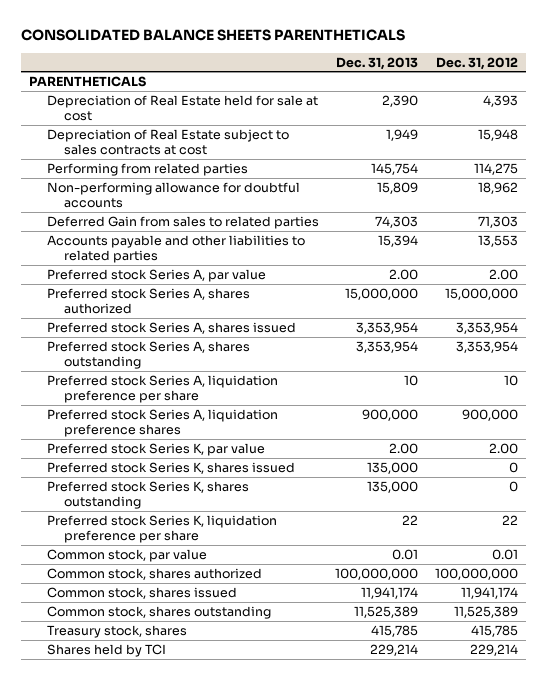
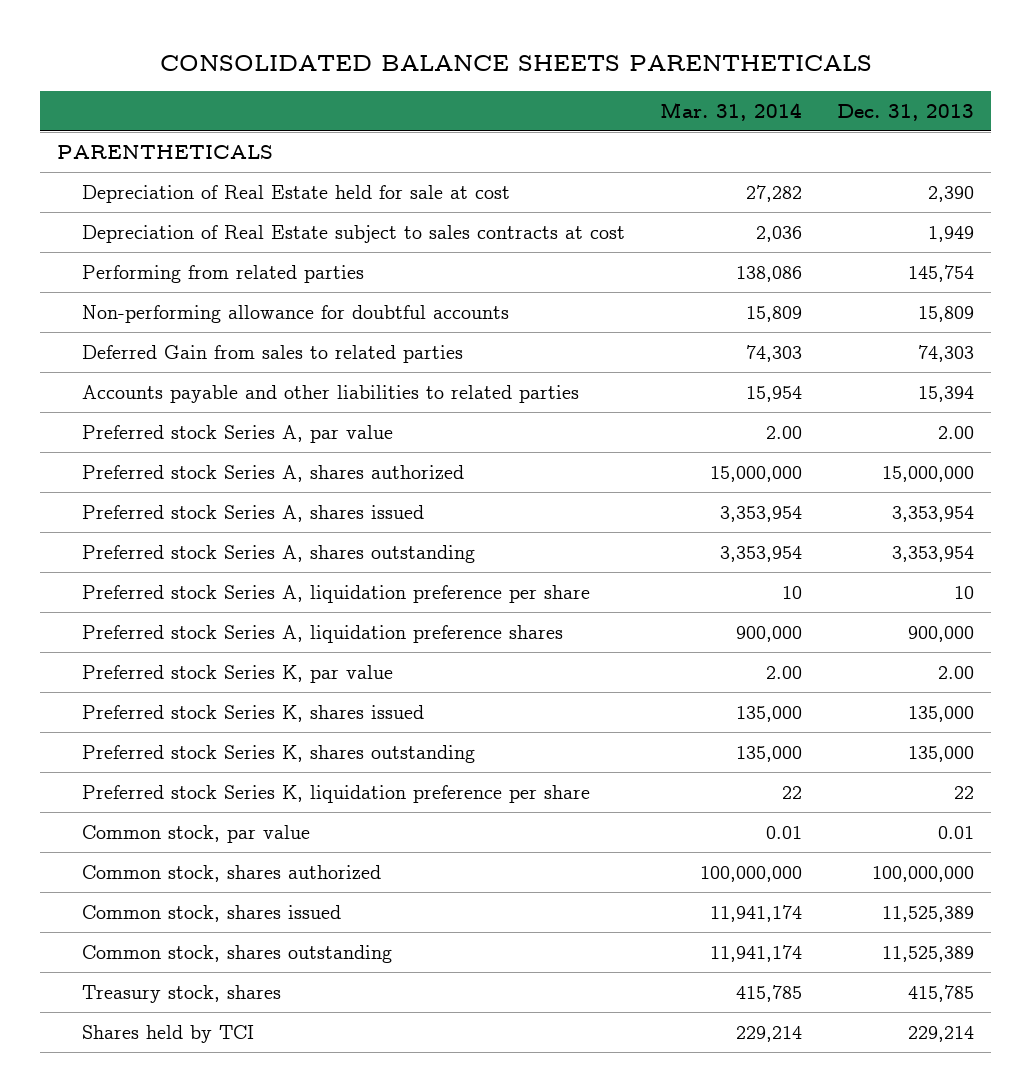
[435,56,518,70] Dec. 31, 2012 -> none
none -> [659,101,802,121] Mar. 31, 2014
[361,586,419,599] 11,941,174 -> [881,905,974,922] 11,525,389

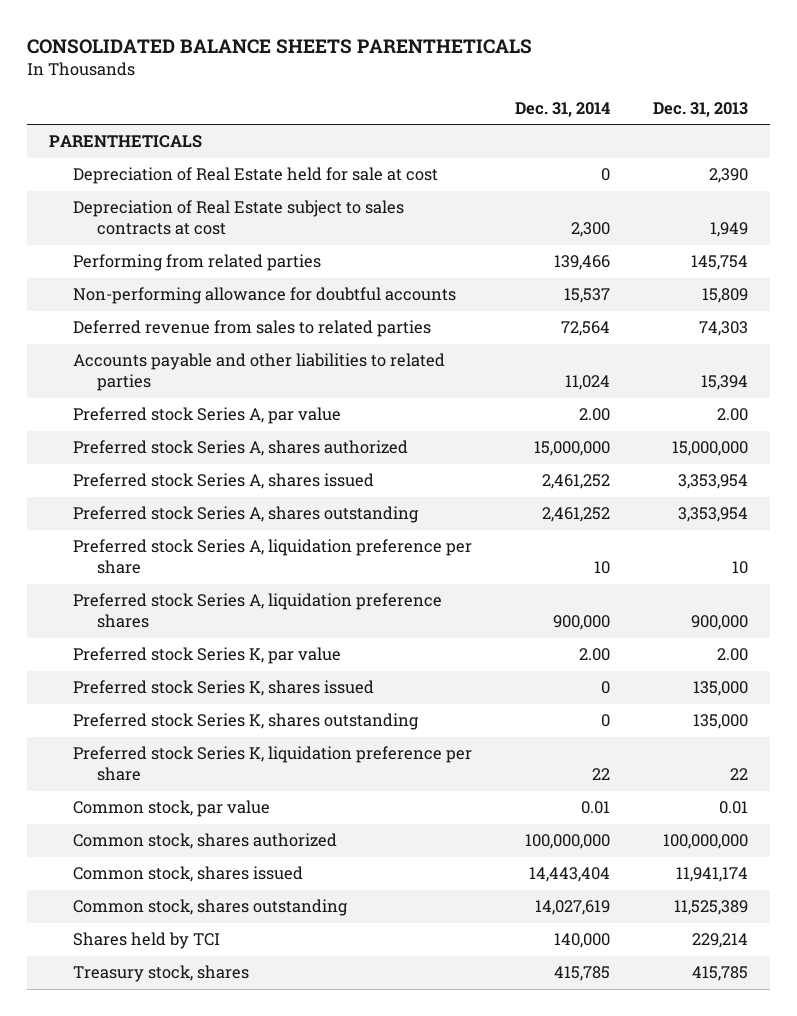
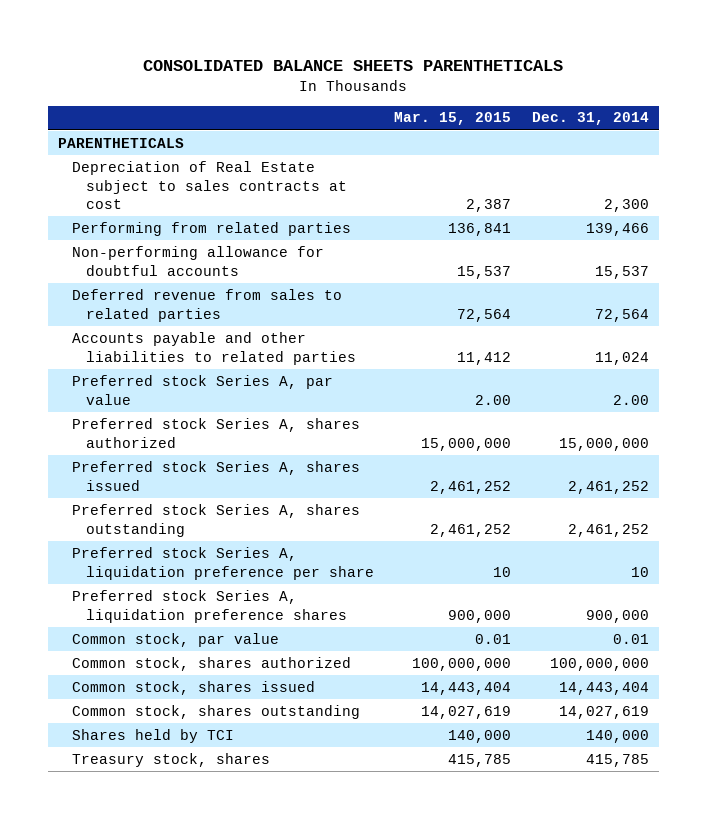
[653,101,749,117] Dec. 31, 2013 -> none
none -> [394,112,512,126] Mar. 15, 2015
[72,167,438,185] Depreciation of Real Estate held for sale at cost -> none
[72,647,341,665] Preferred stock Series K, par value -> none
[72,680,374,697] Preferred stock Series K, shares issued -> none
[72,713,419,731] Preferred stock Series K, shares outstanding -> none
[72,746,472,782] Preferred stock Series K, liquidation preference per share -> none

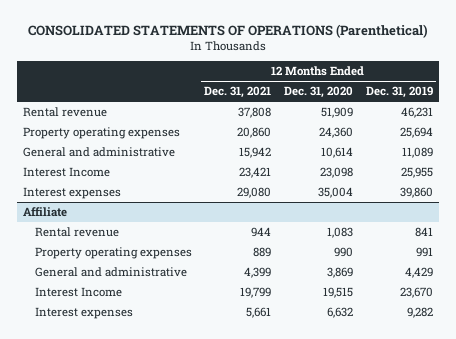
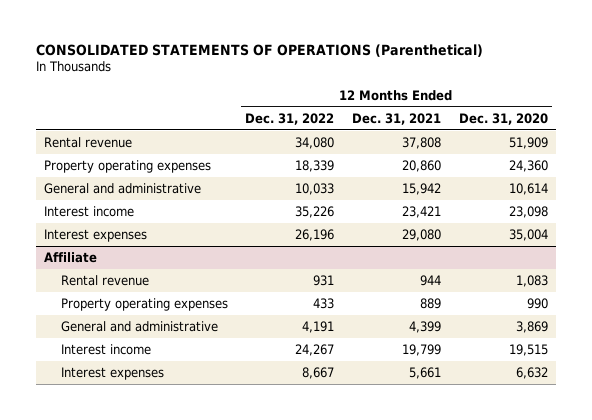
[365,86,433,99] Dec. 31, 2019 -> none
none -> [245,112,335,125] Dec. 31, 2022
[23,167,111,178] Interest Income -> [44,205,135,217] Interest income
[34,287,122,298] Interest Income -> [60,343,151,355] Interest income

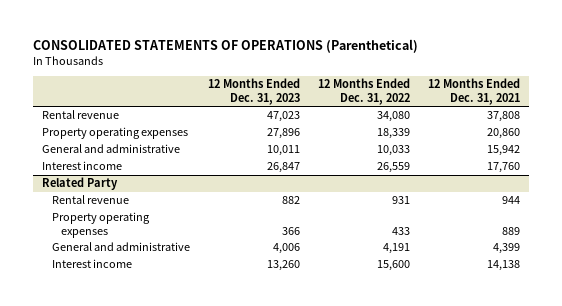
[458,112,548,125] Dec. 31, 2020 -> none
none -> [207,78,300,106] 12 Months Ended Dec. 31, 2023
[44,228,148,242] Interest expenses -> none
[44,251,98,263] Affiliate -> none
[295,205,335,218] 35,226 -> [376,162,410,174] 26,559
[401,205,441,218] 23,421 -> [487,162,521,174] 17,760
none -> [42,177,119,191] Related Party
[60,366,164,380] Interest expenses -> none
[295,343,335,356] 24,267 -> [376,260,410,272] 15,600
[401,343,441,356] 19,799 -> [487,260,521,272] 14,138

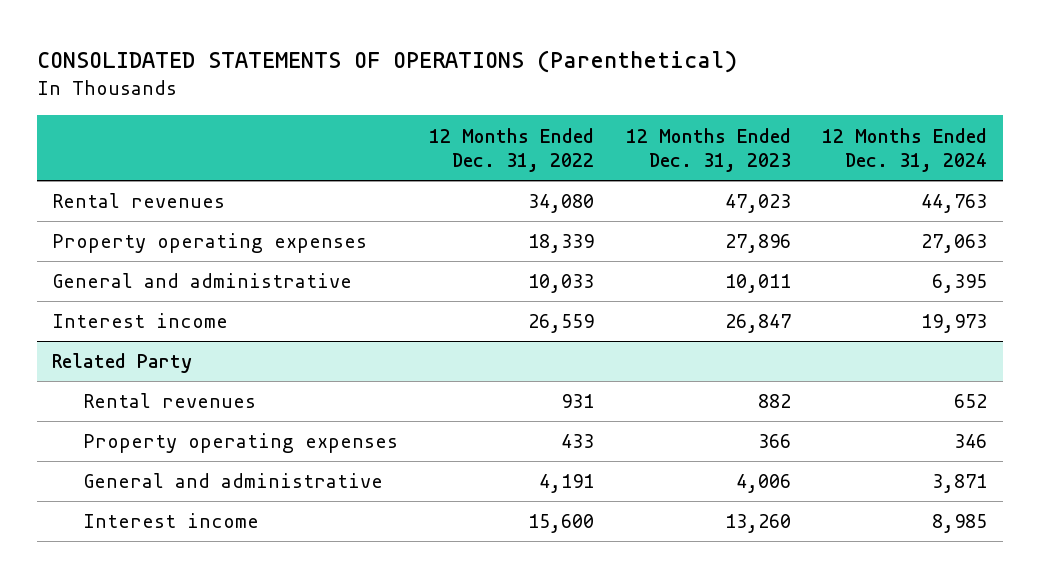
[428,78,521,106] 12 Months Ended Dec. 31, 2021 -> none
none -> [822,127,988,172] 12 Months Ended Dec. 31, 2024
[42,110,120,120] Rental revenue -> [52,193,226,209] Rental revenues
[51,195,129,205] Rental revenue -> [82,393,256,409] Rental revenues

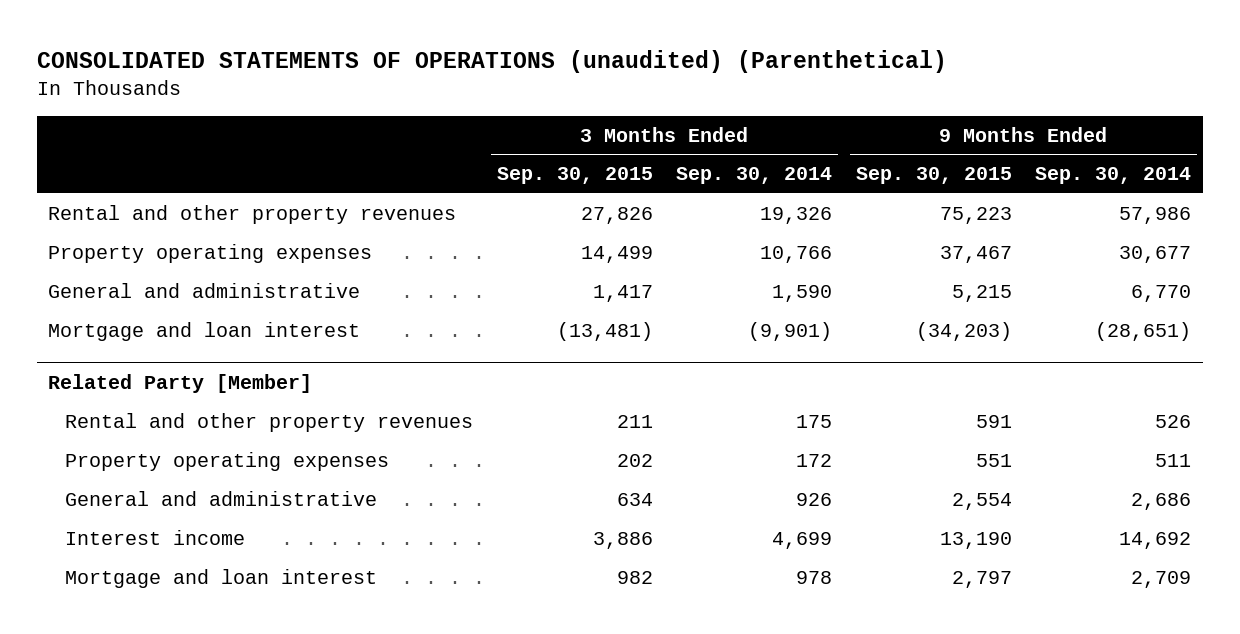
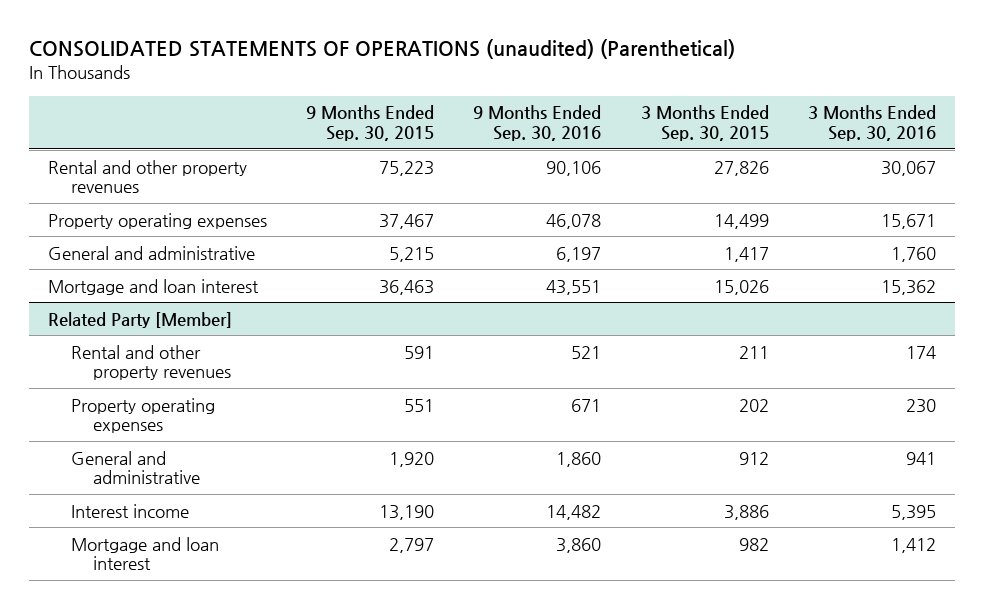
[676,167,833,185] Sep. 30, 2014 -> none
[1035,167,1192,185] Sep. 30, 2014 -> none
none -> [473,105,602,142] 9 Months Ended Sep. 30, 2016
none -> [807,105,936,142] 3 Months Ended Sep. 30, 2016
[556,321,653,341] (13,481) -> [713,279,769,295] 15,026
[915,321,1012,341] (34,203) -> [379,279,435,295] 36,463
[616,492,653,506] 634 -> [738,451,769,465] 912
[951,492,1012,510] 2,554 -> [389,451,435,467] 1,920

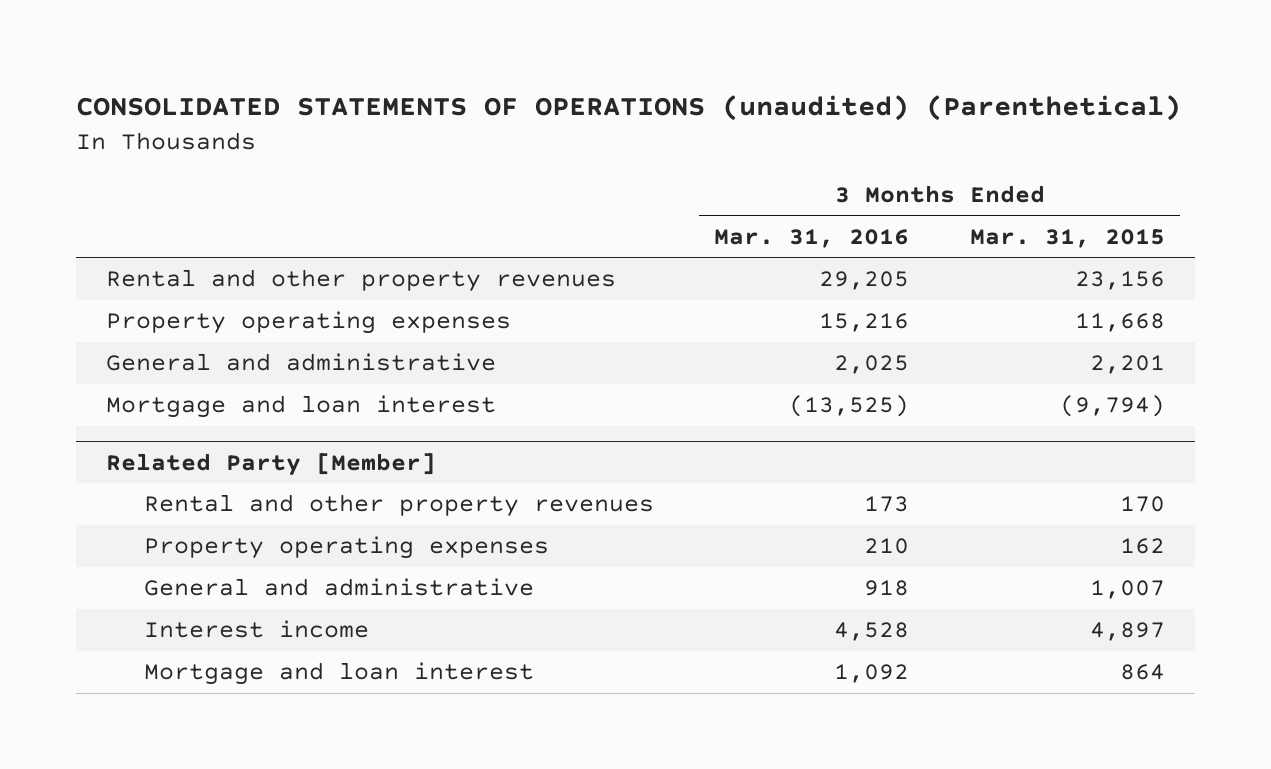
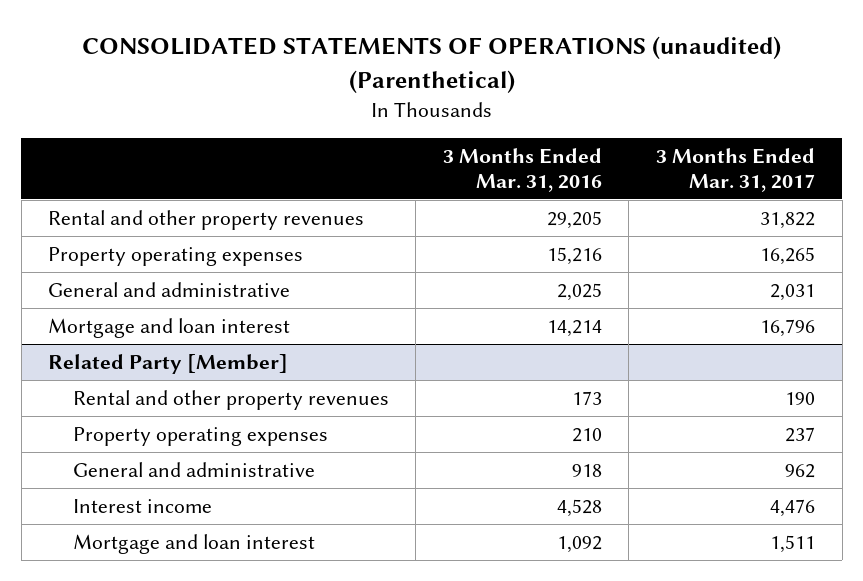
[969,228,1165,248] Mar. 31, 2015 -> none
none -> [656,147,816,192] 3 Months Ended Mar. 31, 2017
[789,395,910,418] (13,525) -> [546,319,602,337] 14,214

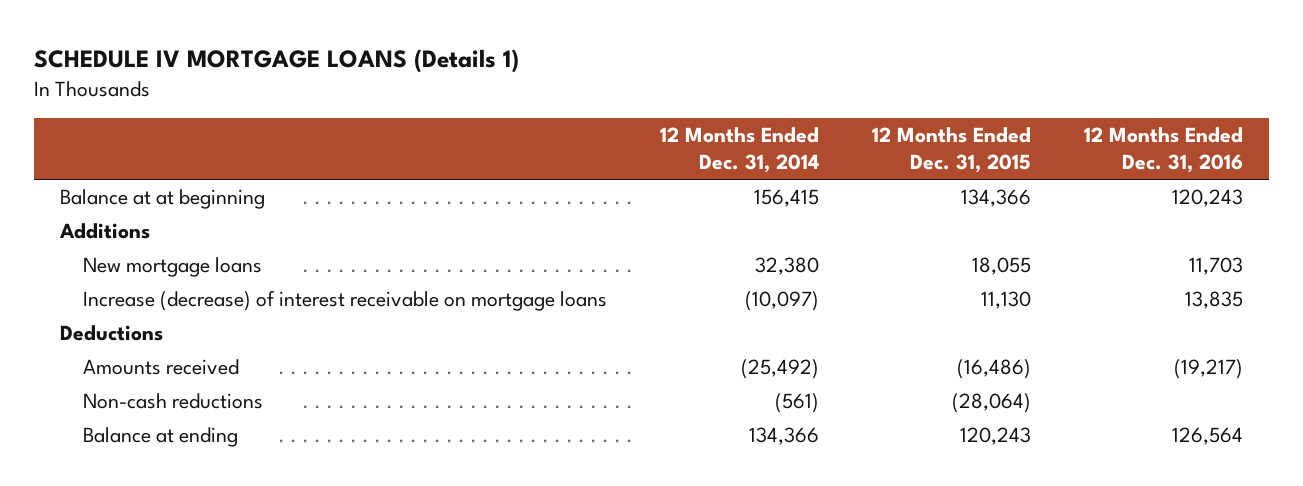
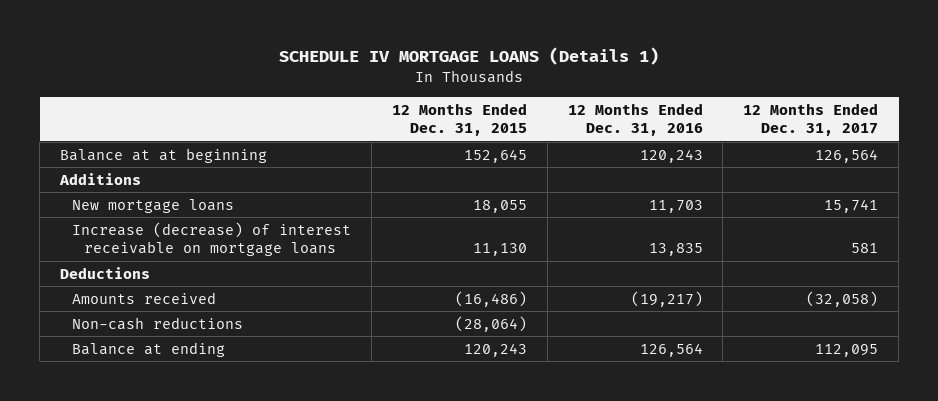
[659,127,819,174] 12 Months Ended Dec. 31, 2014 -> none
none -> [743,102,879,137] 12 Months Ended Dec. 31, 2017
[960,189,1031,208] 134,366 -> [463,148,527,163] 152,645

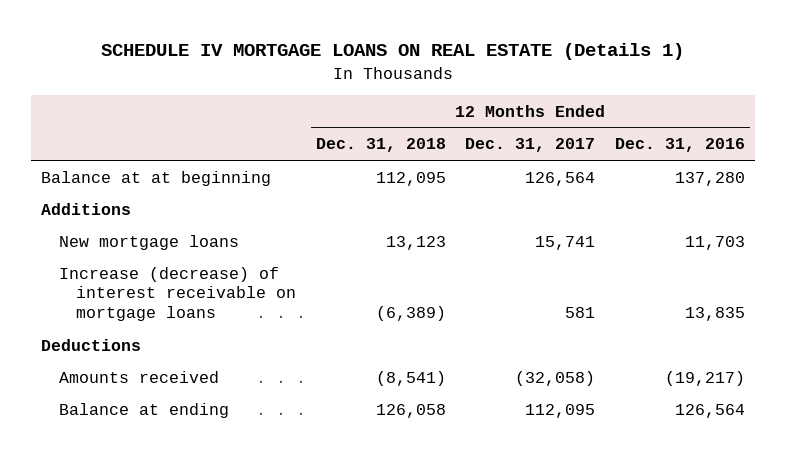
[279,47,660,66] SCHEDULE IV MORTGAGE LOANS (Details 1) -> [100,43,684,61] SCHEDULE IV MORTGAGE LOANS ON REAL ESTATE (Details 1)
[391,102,527,137] 12 Months Ended Dec. 31, 2015 -> none
none -> [315,138,446,153] Dec. 31, 2018
[639,148,703,163] 120,243 -> [674,171,745,186] 137,280
[72,316,244,330] Non-cash reductions -> none

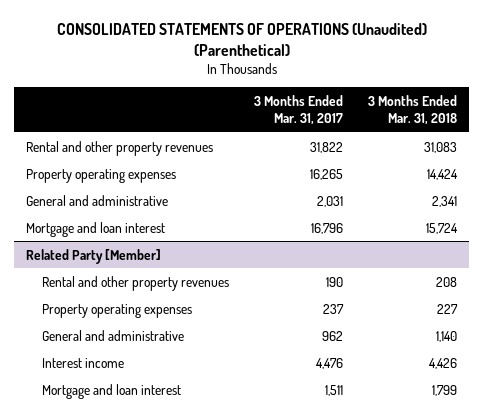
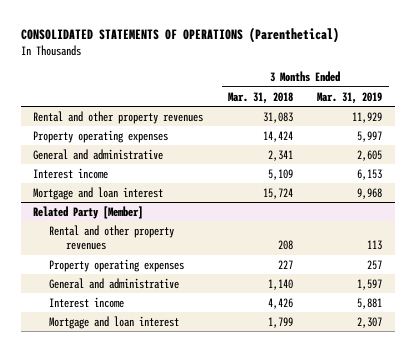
[56,22,427,56] CONSOLIDATED STATEMENTS OF OPERATIONS (Unaudited) (Parenthetical) -> [20,27,339,44] CONSOLIDATED STATEMENTS OF OPERATIONS (Parenthetical)
[254,94,344,126] 3 Months Ended Mar. 31, 2017 -> none
none -> [317,91,383,104] Mar. 31, 2019
none -> [33,167,109,179] Interest income

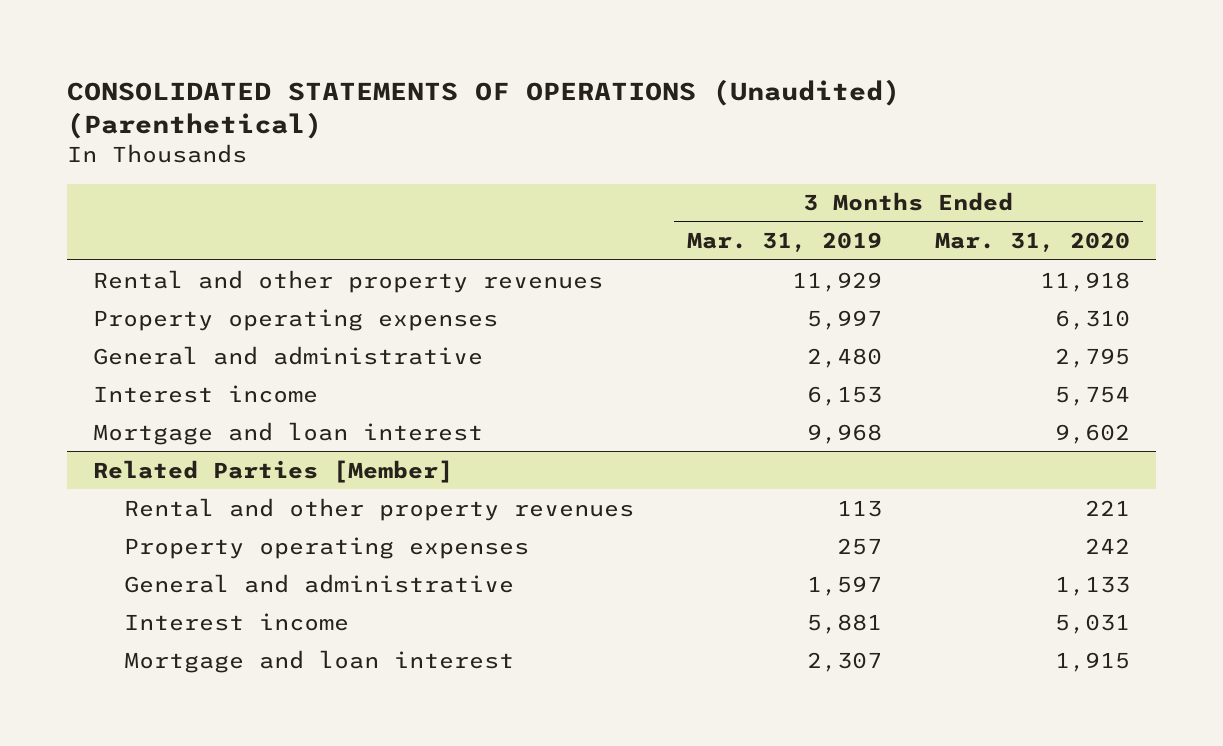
[20,27,339,44] CONSOLIDATED STATEMENTS OF OPERATIONS (Parenthetical) -> [67,79,901,140] CONSOLIDATED STATEMENTS OF OPERATIONS (Unaudited) (Parenthetical)
[227,91,293,104] Mar. 31, 2018 -> none
none -> [934,232,1130,253] Mar. 31, 2020
[357,149,383,161] 2,605 -> [807,347,883,368] 2,480
[33,205,144,219] Related Party [Member] -> [93,459,454,483] Related Parties [Member]

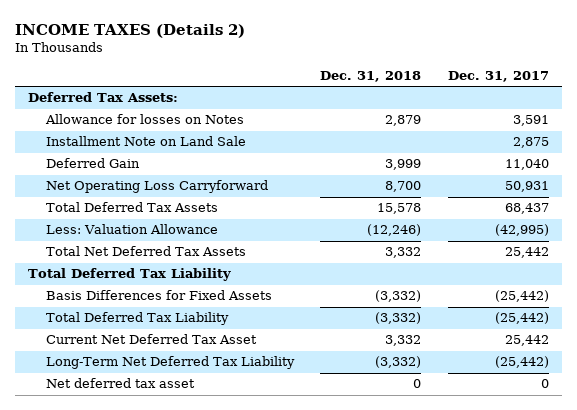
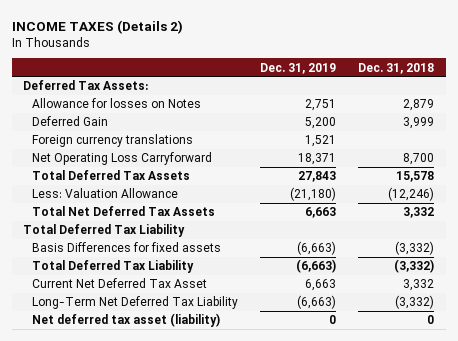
[447,71,549,83] Dec. 31, 2017 -> none
none -> [260,62,337,74] Dec. 31, 2019
[45,136,246,147] Installment Note on Land Sale -> none
none -> [32,134,194,148] Foreign currency translations
[45,290,272,301] Basis Differences for Fixed Assets -> [32,242,222,253] Basis Differences for fixed assets
[45,378,195,389] Net deferred tax asset -> [32,313,221,328] Net deferred tax asset (liability)

